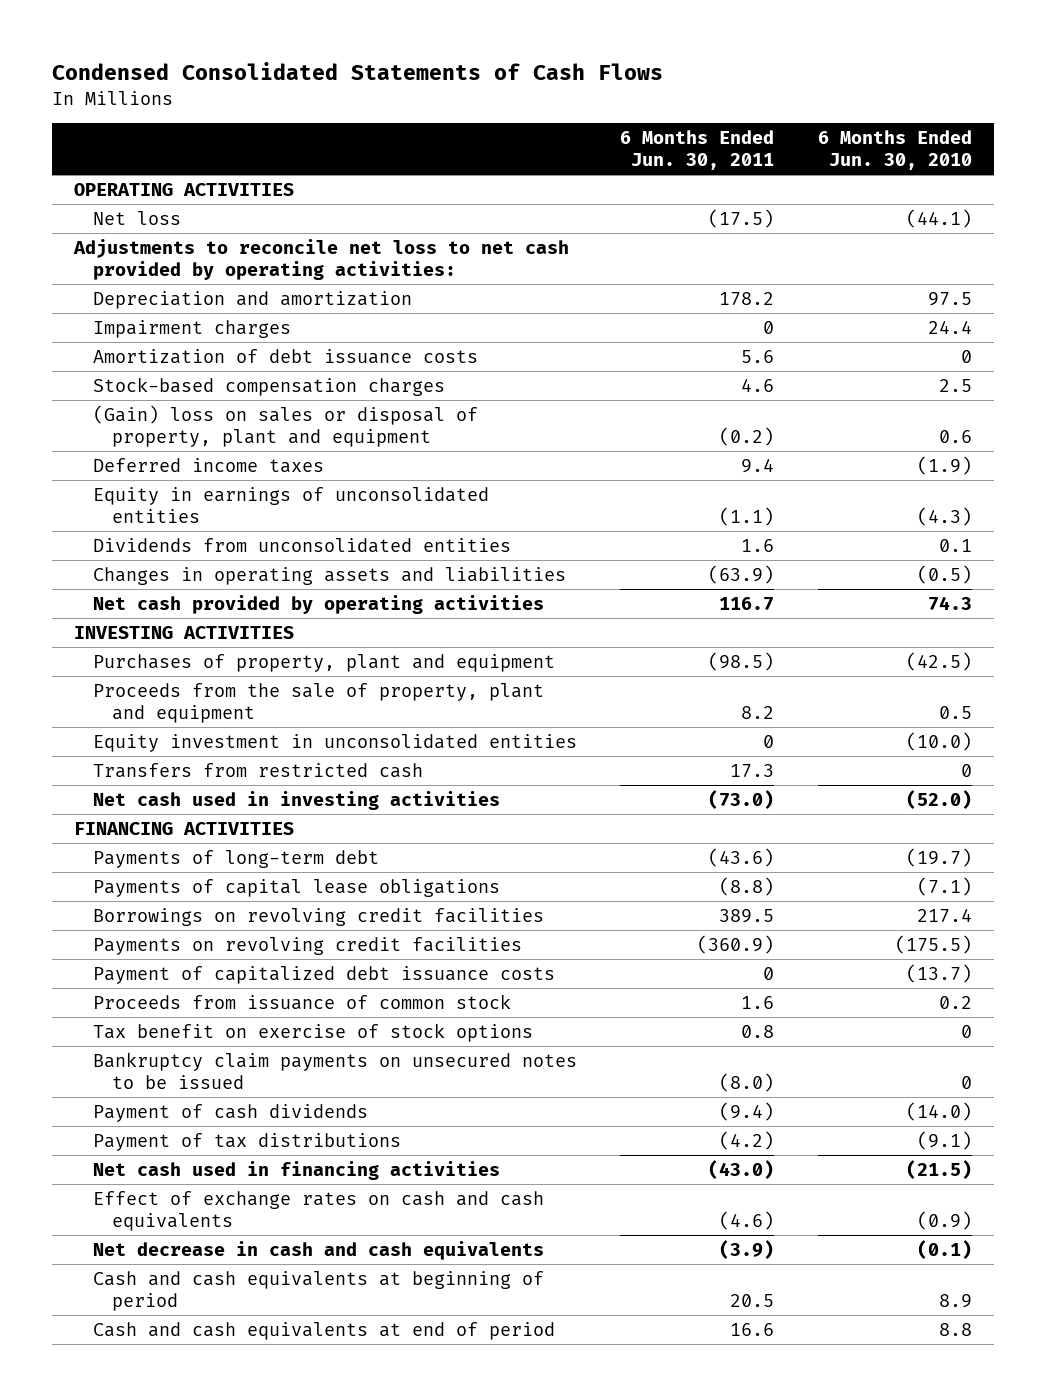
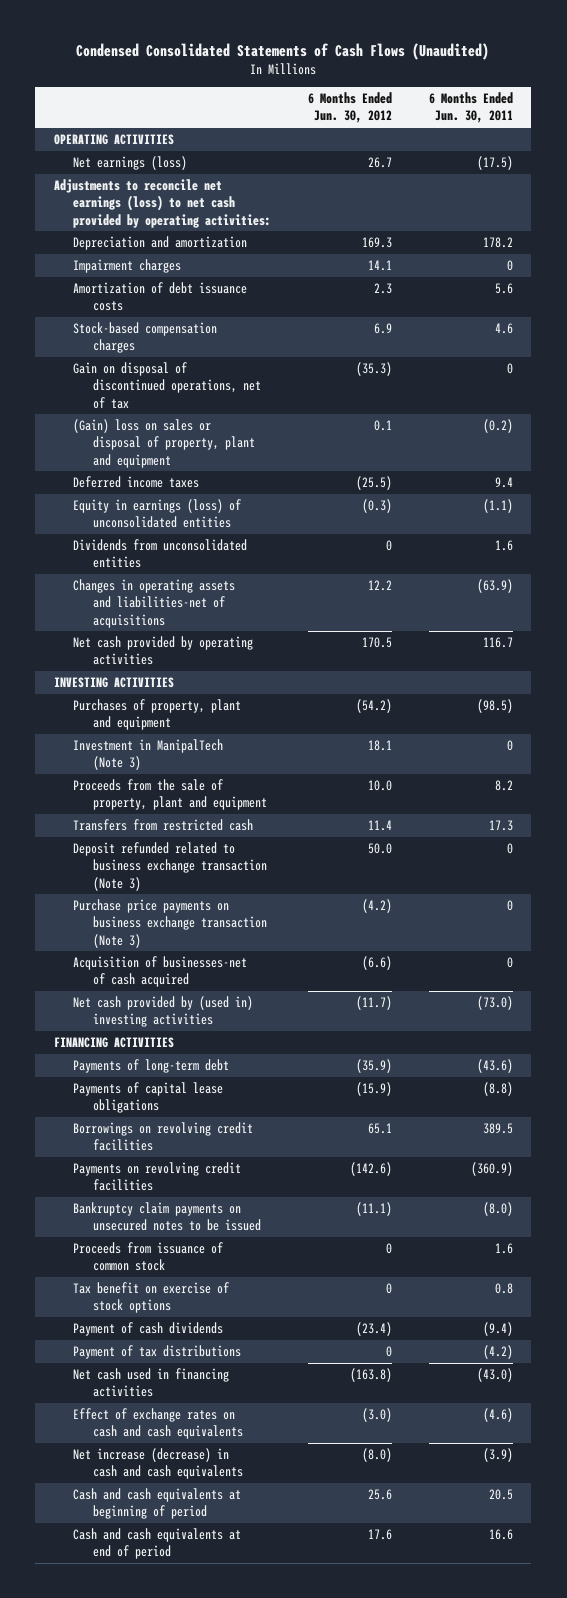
[52,62,664,81] Condensed Consolidated Statements of Cash Flows -> [76,42,490,60] Condensed Consolidated Statements of Cash Flows (Unaudited)
[817,129,972,170] 6 Months Ended Jun. 30, 2010 -> none
none -> [308,92,393,124] 6 Months Ended Jun. 30, 2012
[93,210,182,225] Net loss -> [73,156,188,171] Net earnings (loss)
[72,238,569,280] Adjustments to reconcile net loss to net cash provided by operating activities: -> [53,179,272,228] Adjustments to reconcile net earnings (loss) to net cash provided by operating activities:
none -> [73,362,261,409] Gain on disposal of discontinued operations, net of tax
[93,486,490,523] Equity in earnings of unconsolidated entities -> [73,499,242,529] Equity in earnings (loss) of unconsolidated entities
[93,566,567,585] Changes in operating assets and liabilities -> [73,579,236,628] Changes in operating assets and liabilities-net of acquisitions
none -> [73,739,224,771] Investment in ManipalTech (Note 3)
[93,733,578,752] Equity investment in unconsolidated entities -> none
none -> [73,842,267,891] Deposit refunded related to business exchange transaction (Note 3)
none -> [73,899,267,948] Purchase price payments on business exchange transaction (Note 3)
none -> [73,956,248,988] Acquisition of businesses-net of cash acquired
[93,790,501,810] Net cash used in investing activities -> [73,996,254,1028] Net cash provided by (used in) investing activities
[93,965,556,984] Payment of capitalized debt issuance costs -> none
[93,1051,578,1089] Bankruptcy claim payments on unsecured notes to be issued -> [73,1202,261,1232] Bankruptcy claim payments on unsecured notes to be issued
[93,1240,545,1260] Net decrease in cash and cash equivalents -> [73,1448,243,1480] Net increase (decrease) in cash and cash equivalents

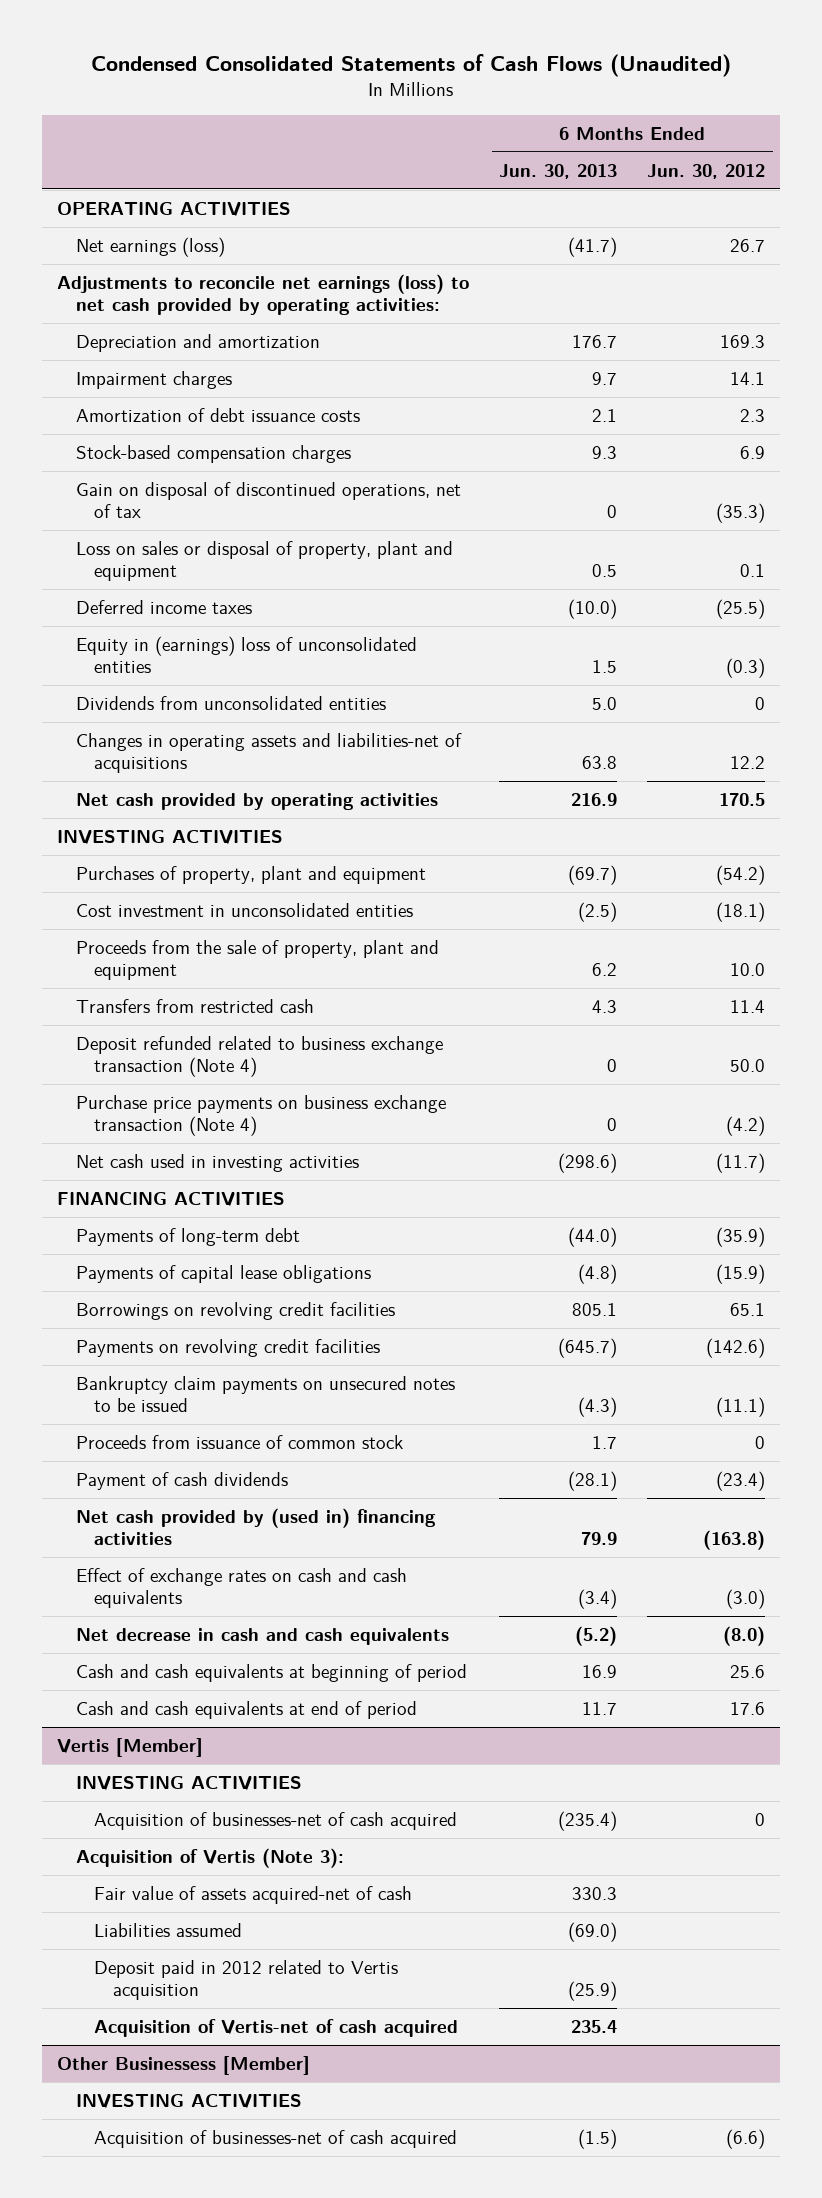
[429,92,514,124] 6 Months Ended Jun. 30, 2011 -> none
none -> [499,163,618,179] Jun. 30, 2013
[73,419,255,468] (Gain) loss on sales or disposal of property, plant and equipment -> [75,540,453,582] Loss on sales or disposal of property, plant and equipment
[73,499,242,529] Equity in earnings (loss) of unconsolidated entities -> [75,635,417,674] Equity in (earnings) loss of unconsolidated entities
[73,739,224,771] Investment in ManipalTech (Note 3) -> [75,902,413,917] Cost investment in unconsolidated entities
[368,740,393,752] 18.1 -> [716,901,766,922] (18.1)
[73,956,248,988] Acquisition of businesses-net of cash acquired -> none
[73,842,267,891] Deposit refunded related to business exchange transaction (Note 3) -> [75,1035,443,1078] Deposit refunded related to business exchange transaction (Note 4)
[73,899,267,948] Purchase price payments on business exchange transaction (Note 3) -> [75,1094,446,1137] Purchase price payments on business exchange transaction (Note 4)
[73,996,254,1028] Net cash provided by (used in) investing activities -> [75,1153,359,1172] Net cash used in investing activities
[73,1282,230,1314] Tax benefit on exercise of stock options -> none
[73,1345,242,1360] Payment of tax distributions -> none
[73,1368,230,1398] Net cash used in financing activities -> [75,1507,436,1546] Net cash provided by (used in) financing activities
[73,1448,243,1480] Net increase (decrease) in cash and cash equivalents -> [75,1627,449,1645] Net decrease in cash and cash equivalents
none -> [56,1737,203,1757] Vertis [Member]
none -> [75,1775,302,1791] INVESTING ACTIVITIES
none -> [94,1811,458,1830] Acquisition of businesses-net of cash acquired
none -> [75,1847,344,1868] Acquisition of Vertis (Note 3):
none -> [94,1885,413,1904] Fair value of assets acquired-net of cash
none -> [94,1922,243,1937] Liabilities assumed
none -> [94,1959,399,2001] Deposit paid in 2012 related to Vertis acquisition
none -> [94,2018,459,2037] Acquisition of Vertis-net of cash acquired
none -> [56,2055,310,2075] Other Businessess [Member]
none -> [75,2093,302,2109] INVESTING ACTIVITIES
none -> [94,2129,458,2148] Acquisition of businesses-net of cash acquired

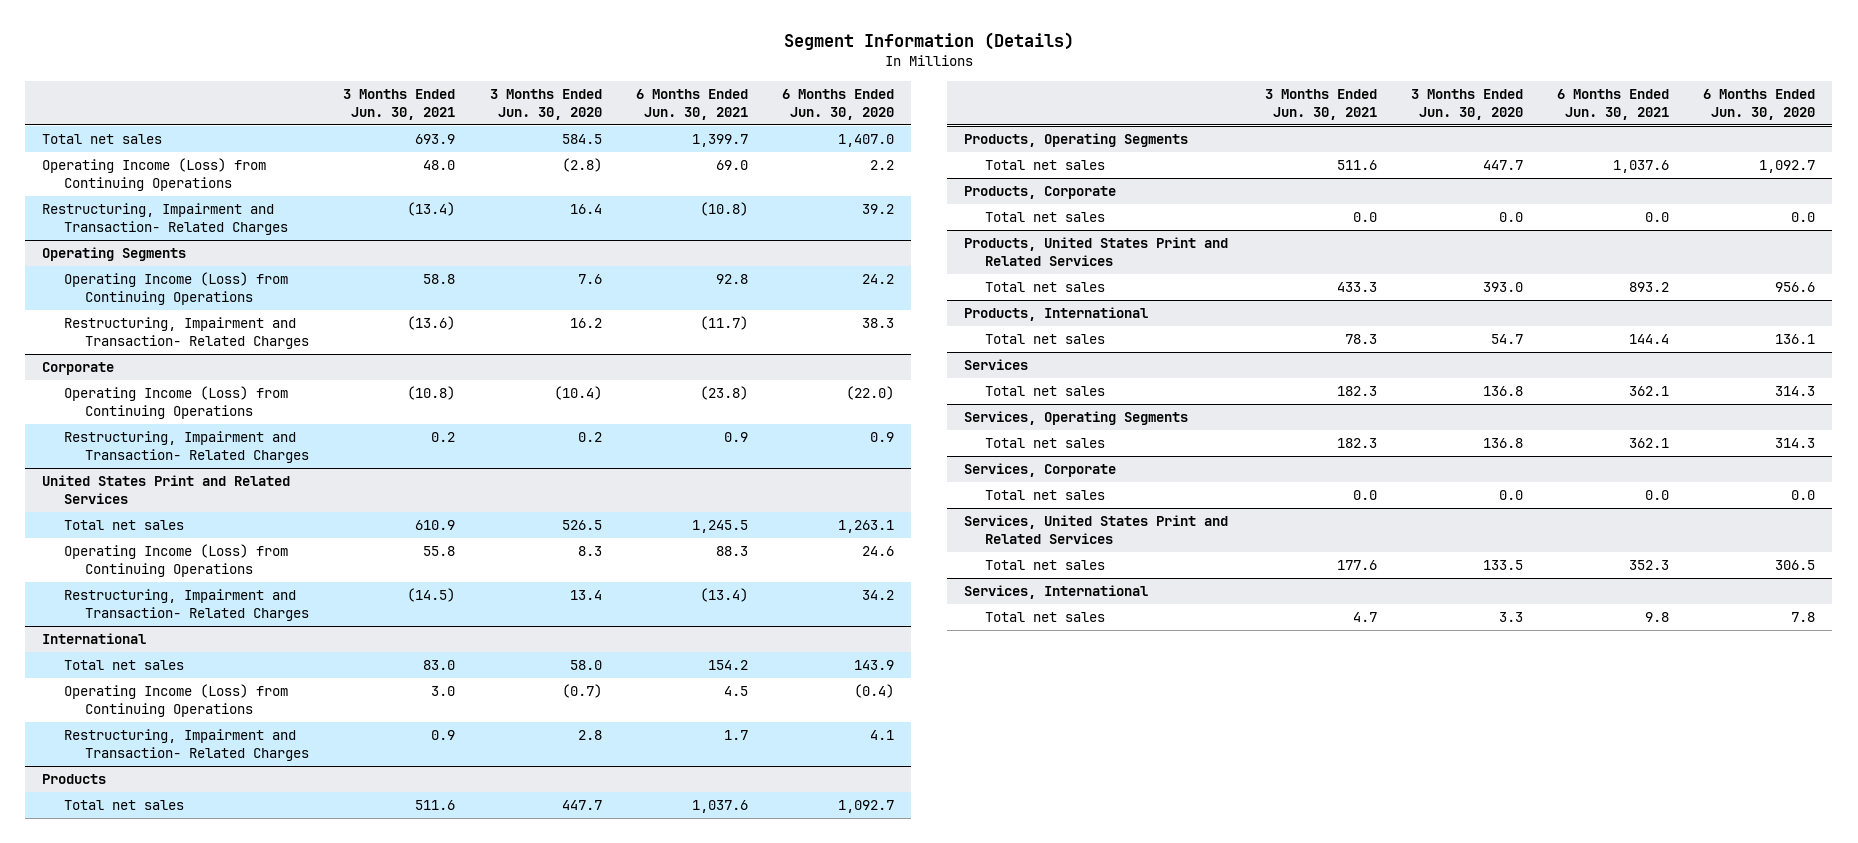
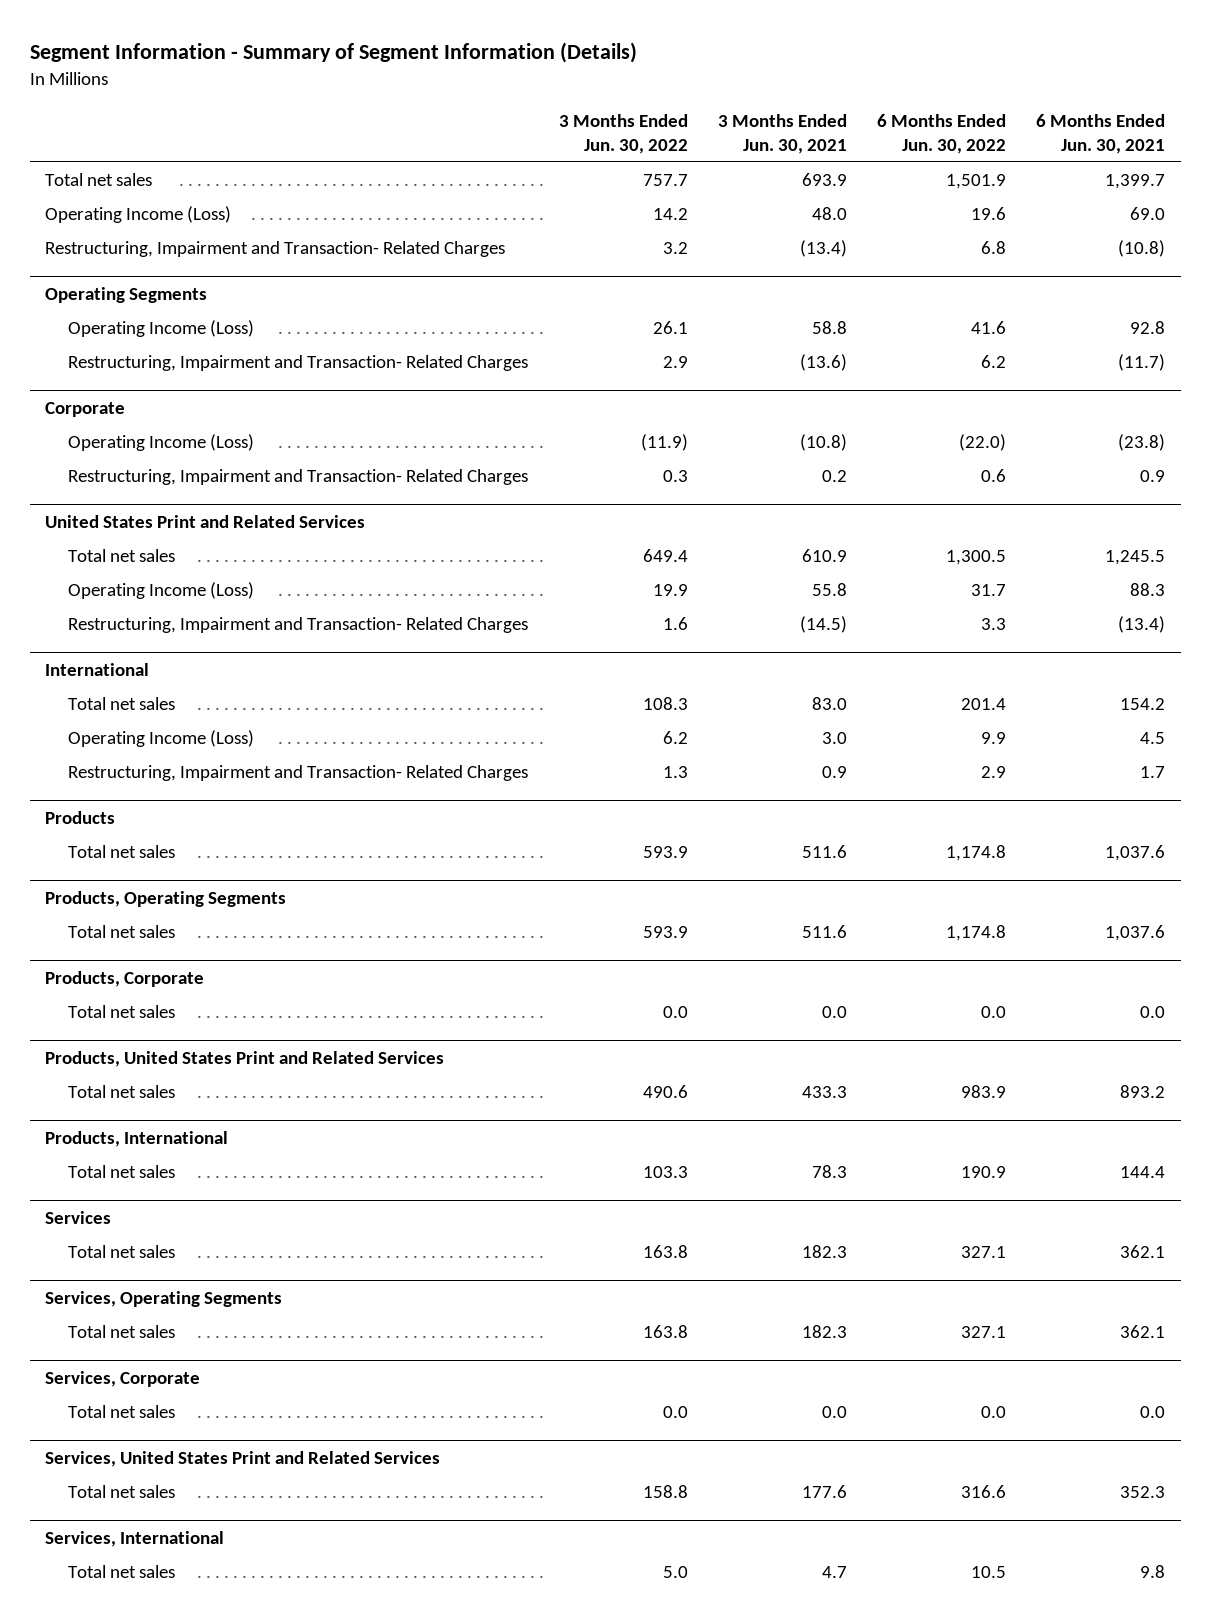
[783,32,1074,51] Segment Information (Details) -> [29,42,637,64] Segment Information - Summary of Segment Information (Details)
[489,88,602,120] 3 Months Ended Jun. 30, 2020 -> none
[782,88,895,120] 6 Months Ended Jun. 30, 2020 -> none
none -> [558,113,688,154] 3 Months Ended Jun. 30, 2022
none -> [877,113,1007,154] 6 Months Ended Jun. 30, 2022
[42,158,267,192] Operating Income (Loss) from Continuing Operations -> [44,206,231,224] Operating Income (Loss)
[63,272,288,306] Operating Income (Loss) from Continuing Operations -> [68,320,255,338] Operating Income (Loss)
[63,386,288,420] Operating Income (Loss) from Continuing Operations -> [68,434,255,452] Operating Income (Loss)
[63,544,288,578] Operating Income (Loss) from Continuing Operations -> [68,582,255,600] Operating Income (Loss)
[63,684,288,718] Operating Income (Loss) from Continuing Operations -> [68,730,255,748] Operating Income (Loss)

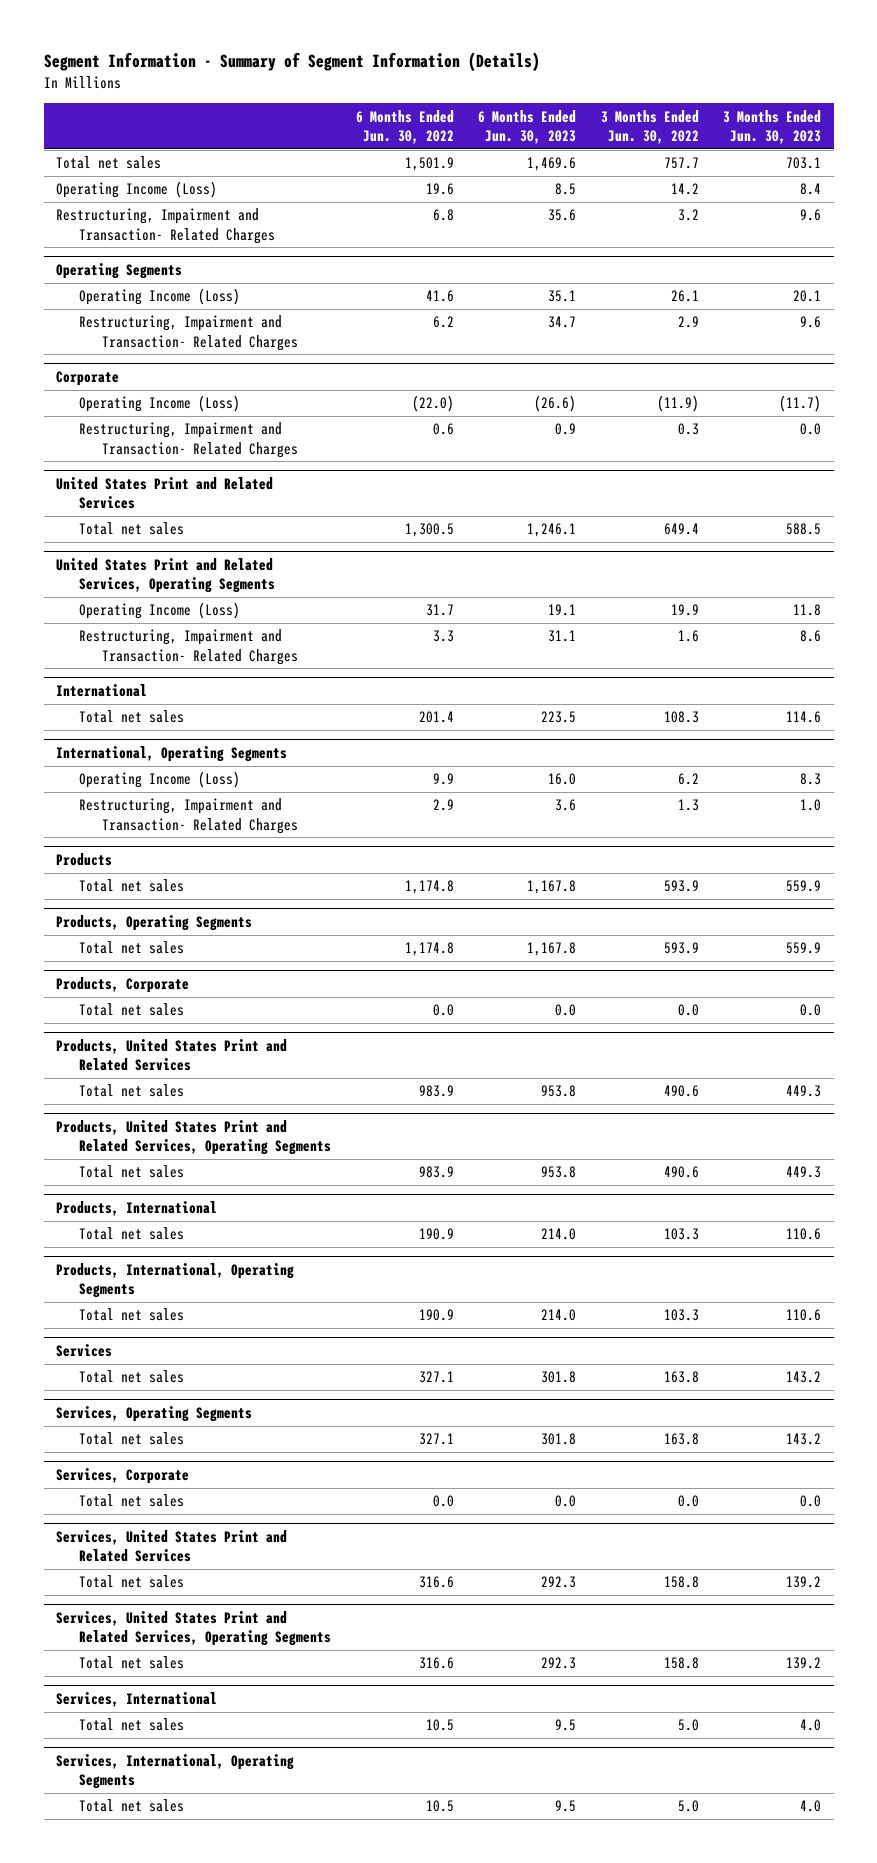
[717,113,847,154] 3 Months Ended Jun. 30, 2021 -> none
[1036,113,1166,154] 6 Months Ended Jun. 30, 2021 -> none
none -> [478,109,577,144] 6 Months Ended Jun. 30, 2023
none -> [723,109,822,144] 3 Months Ended Jun. 30, 2023
none -> [56,558,276,594] United States Print and Related Services, Operating Segments
none -> [56,746,288,763] International, Operating Segments
none -> [56,1120,332,1156] Products, United States Print and Related Services, Operating Segments
none -> [79,1165,185,1179] Total net sales
none -> [56,1263,295,1299] Products, International, Operating Segments
none -> [79,1308,185,1322] Total net sales
none -> [56,1611,332,1647] Services, United States Print and Related Services, Operating Segments
none -> [79,1656,185,1670] Total net sales
none -> [56,1754,295,1790] Services, International, Operating Segments
none -> [79,1799,185,1813] Total net sales

